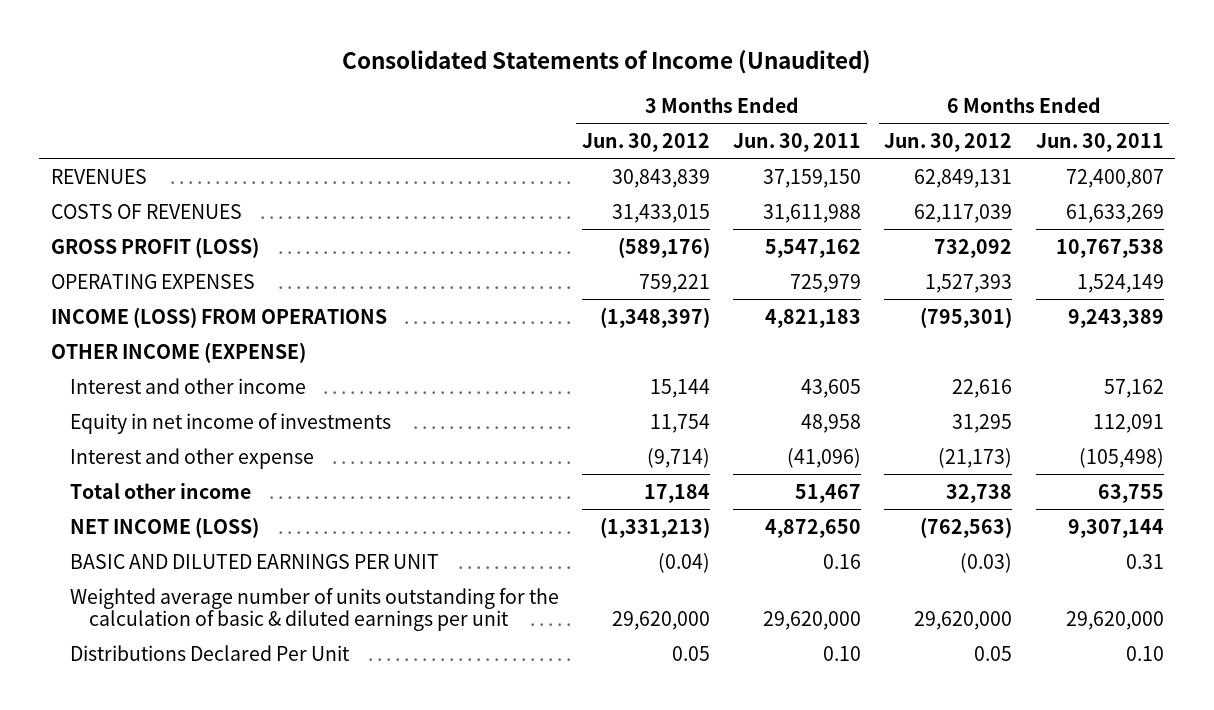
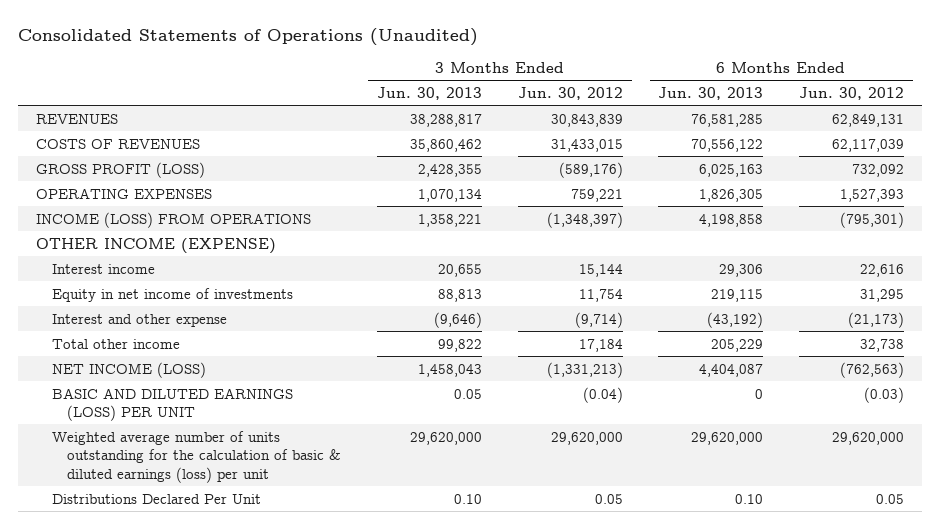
[342,50,872,75] Consolidated Statements of Income (Unaudited) -> [17,27,478,46] Consolidated Statements of Operations (Unaudited)
[733,133,862,153] Jun. 30, 2011 -> none
[1035,133,1164,153] Jun. 30, 2011 -> none
none -> [377,86,483,100] Jun. 30, 2013
none -> [658,86,764,100] Jun. 30, 2013
[70,377,307,394] Interest and other income -> [51,263,155,274] Interest income
[70,553,440,569] BASIC AND DILUTED EARNINGS PER UNIT -> [51,387,293,422] BASIC AND DILUTED EARNINGS (LOSS) PER UNIT
[70,587,560,632] Weighted average number of units outstanding for the calculation of basic & diluted earnings per unit -> [51,430,342,483] Weighted average number of units outstanding for the calculation of basic & diluted earnings (loss) per unit

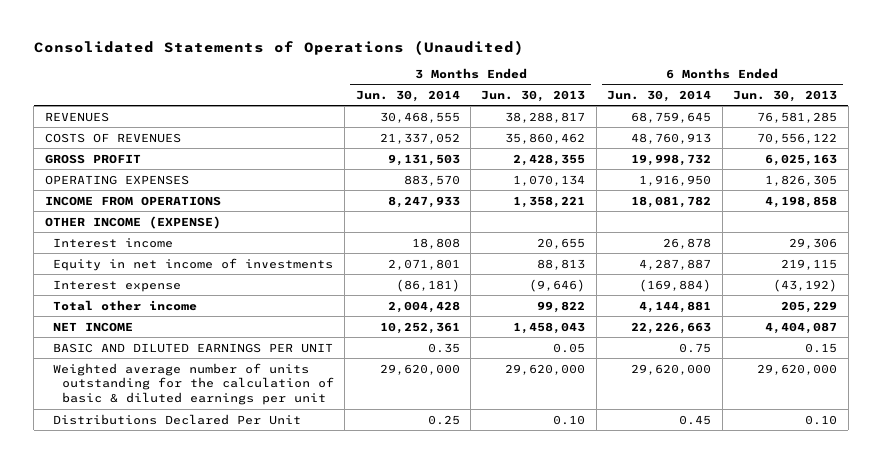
[517,86,623,100] Jun. 30, 2012 -> none
[799,86,905,100] Jun. 30, 2012 -> none
none -> [355,90,460,103] Jun. 30, 2014
none -> [607,90,712,103] Jun. 30, 2014
[35,161,205,178] GROSS PROFIT (LOSS) -> [44,153,141,164] GROSS PROFIT
[35,211,311,228] INCOME (LOSS) FROM OPERATIONS -> [44,195,221,206] INCOME FROM OPERATIONS
[51,313,227,327] Interest and other expense -> [53,279,182,292] Interest expense
[51,361,206,378] NET INCOME (LOSS) -> [53,321,134,332] NET INCOME
[51,387,293,422] BASIC AND DILUTED EARNINGS (LOSS) PER UNIT -> [53,342,334,353] BASIC AND DILUTED EARNINGS PER UNIT
[755,388,764,399] 0 -> [805,342,838,353] 0.15
[51,430,342,483] Weighted average number of units outstanding for the calculation of basic & diluted earnings (loss) per unit -> [53,362,334,406] Weighted average number of units outstanding for the calculation of basic & diluted earnings per unit

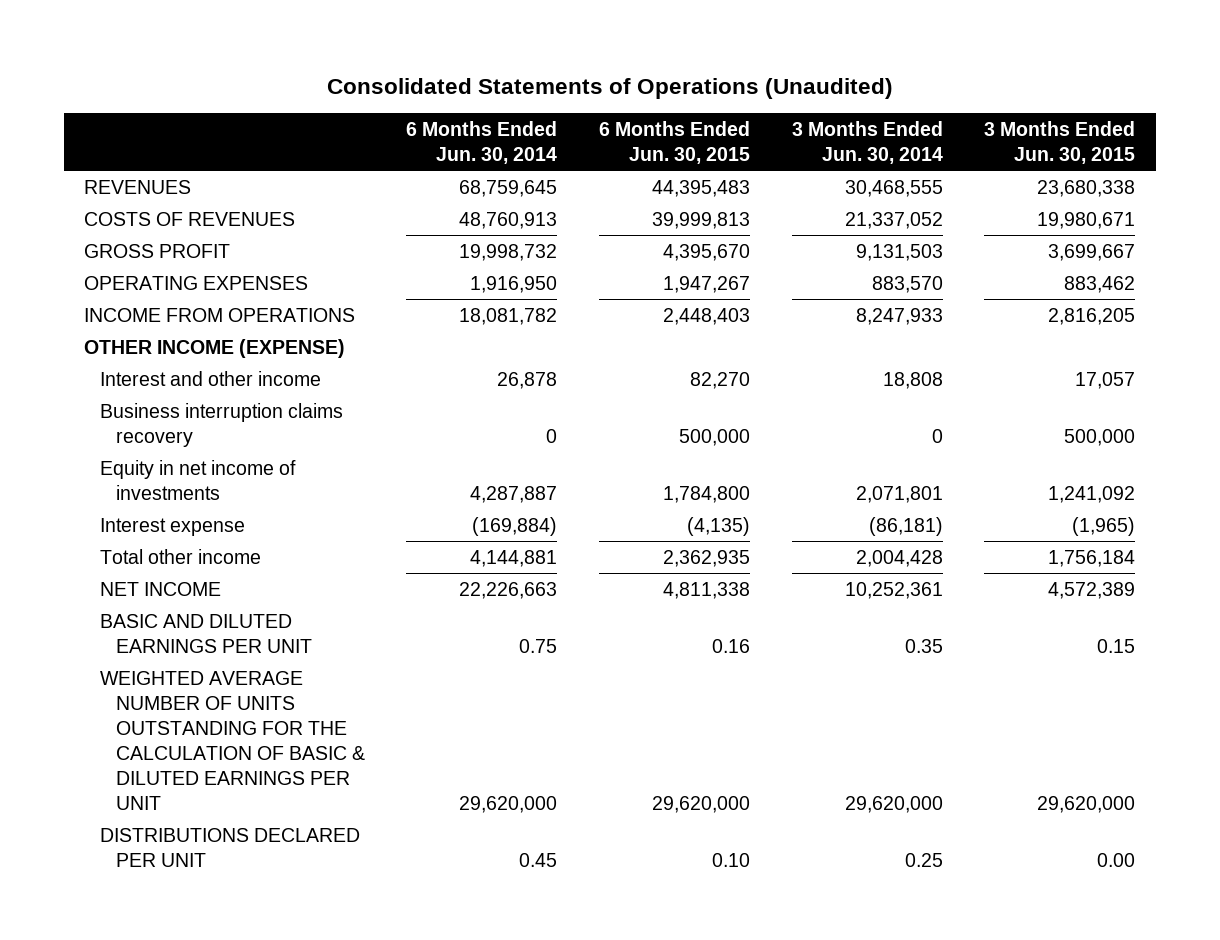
[481,90,586,103] Jun. 30, 2013 -> none
[733,90,838,103] Jun. 30, 2013 -> none
none -> [599,120,751,164] 6 Months Ended Jun. 30, 2015
none -> [984,120,1136,164] 3 Months Ended Jun. 30, 2015
[53,237,174,248] Interest income -> [100,370,322,386] Interest and other income
none -> [100,402,344,447] Business interruption claims recovery
[53,362,334,406] Weighted average number of units outstanding for the calculation of basic & diluted earnings per unit -> [100,670,365,811] WEIGHTED AVERAGE NUMBER OF UNITS OUTSTANDING FOR THE CALCULATION OF BASIC & DILUTED EARNINGS PER UNIT
[53,413,302,425] Distributions Declared Per Unit -> [100,827,361,867] DISTRIBUTIONS DECLARED PER UNIT

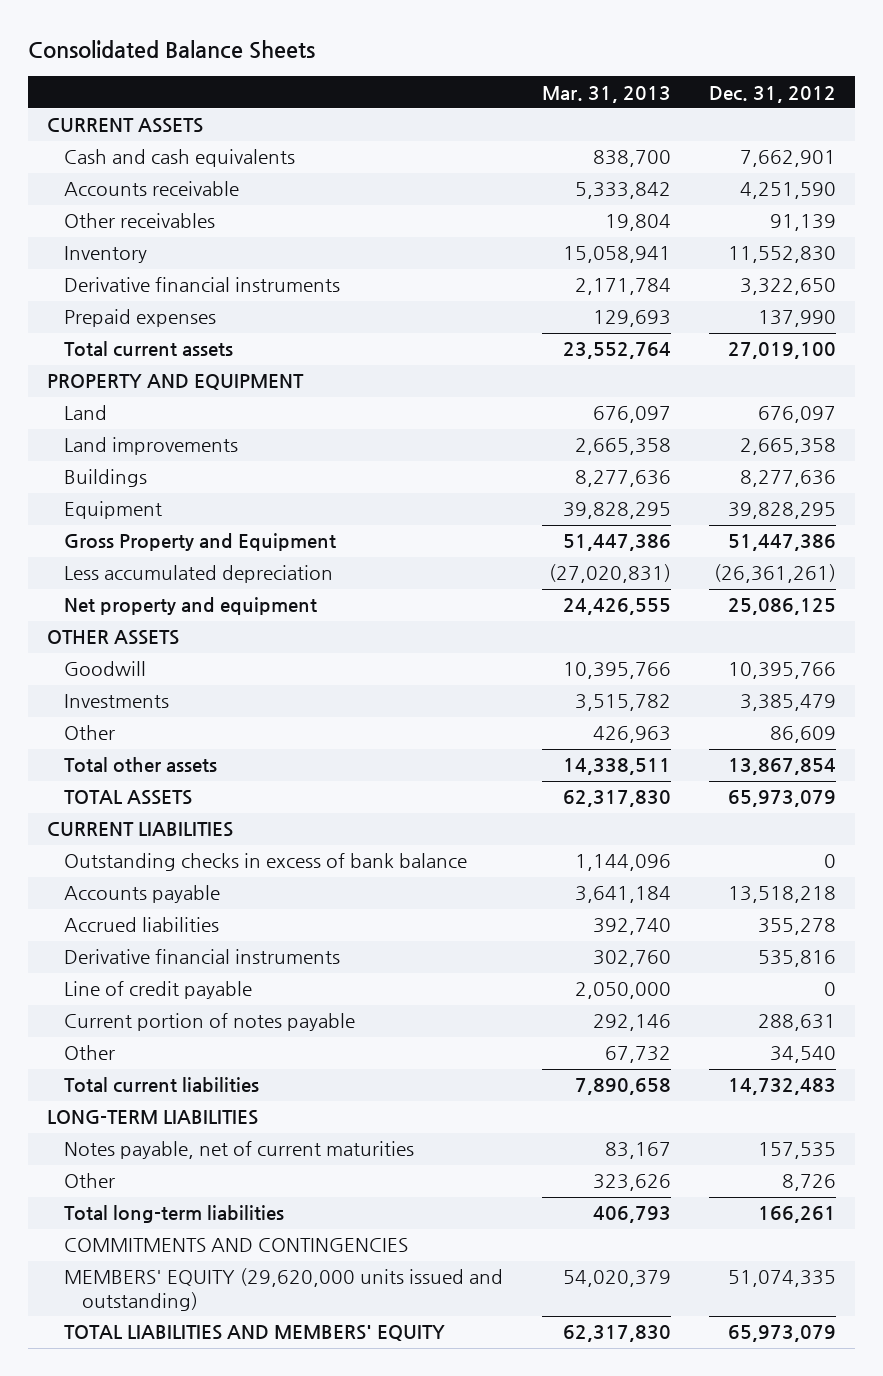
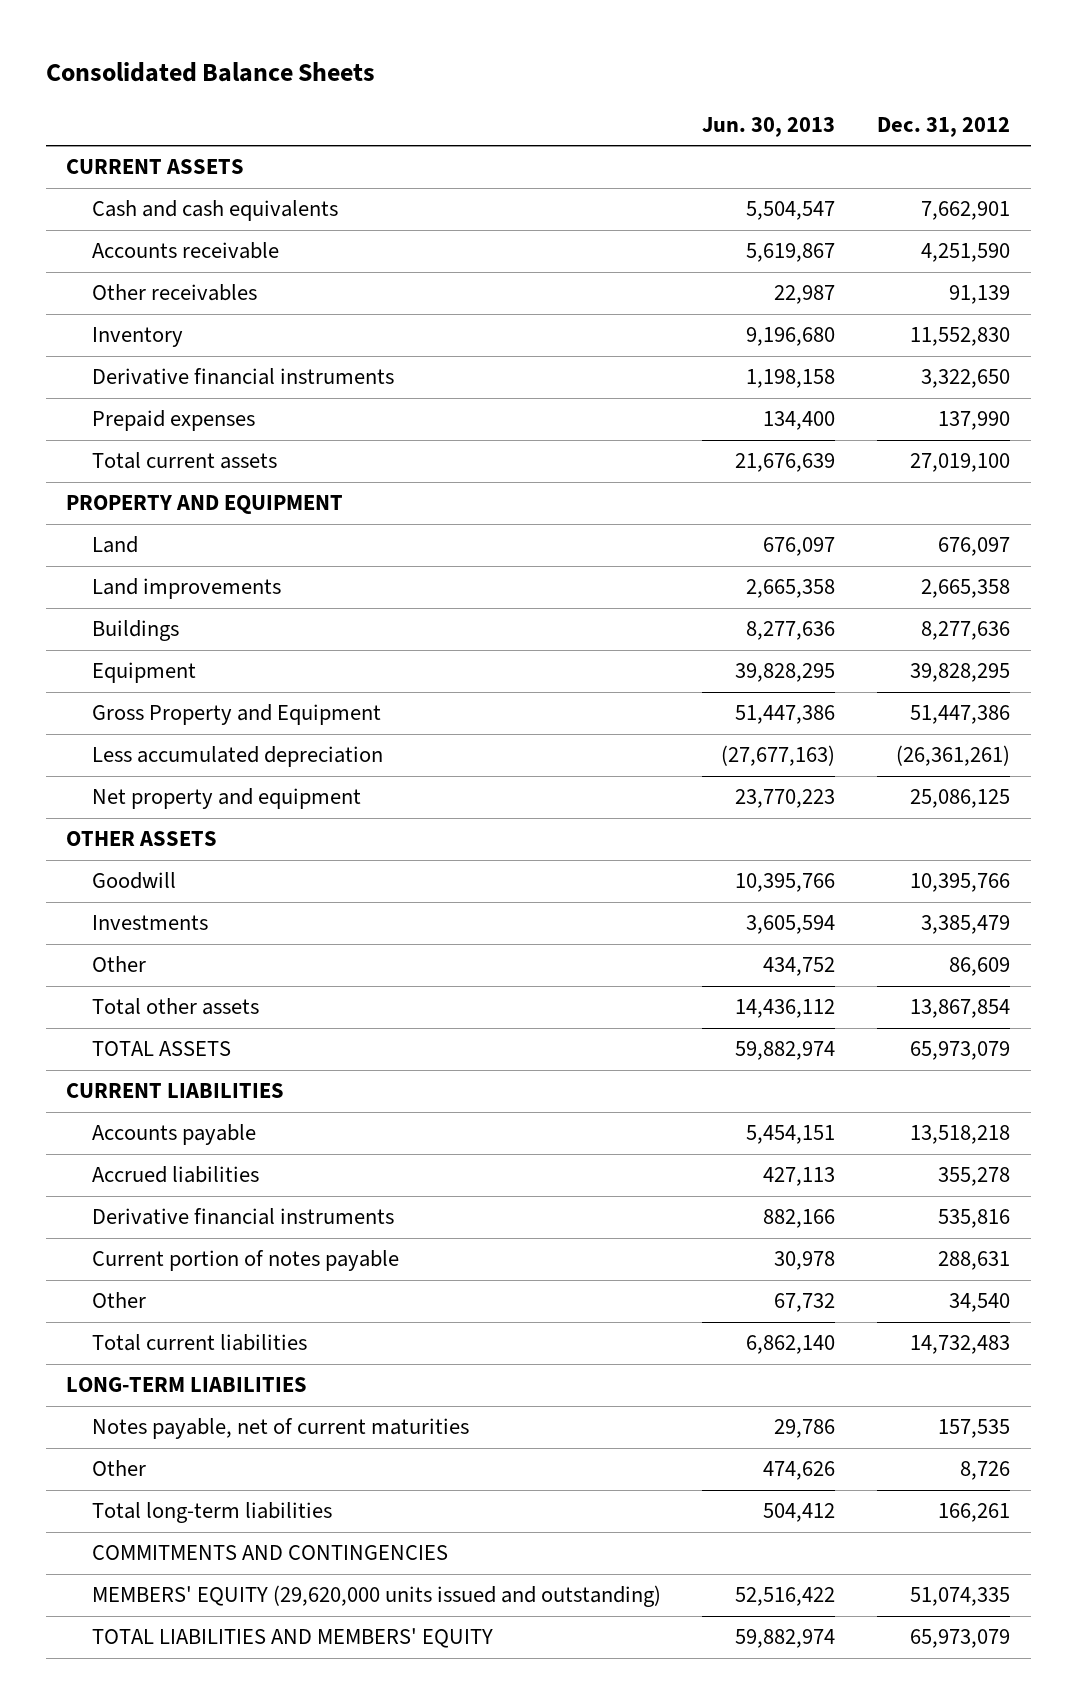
[541,85,671,103] Mar. 31, 2013 -> none
none -> [702,116,836,137] Jun. 30, 2013
[64,853,468,872] Outstanding checks in excess of bank balance -> none
[64,981,253,1000] Line of credit payable -> none

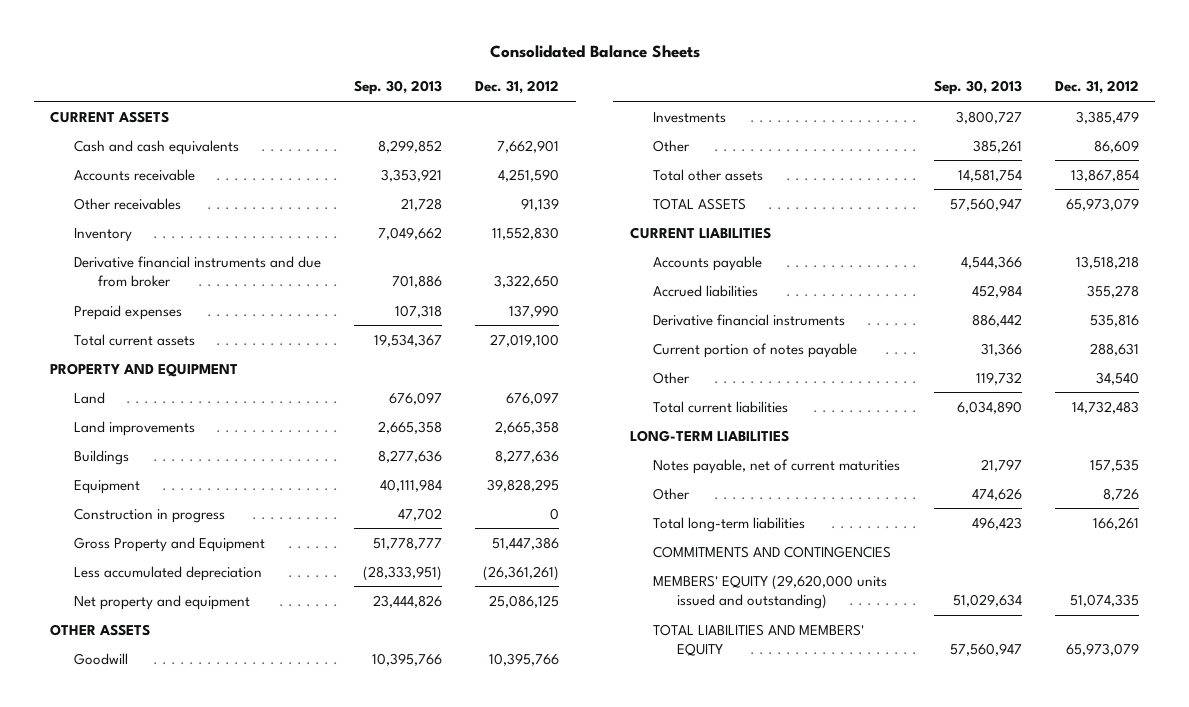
[702,116,836,137] Jun. 30, 2013 -> none
none -> [354,80,443,96] Sep. 30, 2013
[91,368,394,386] Derivative financial instruments -> [73,255,321,287] Derivative financial instruments and due from broker
none -> [73,507,225,523] Construction in progress

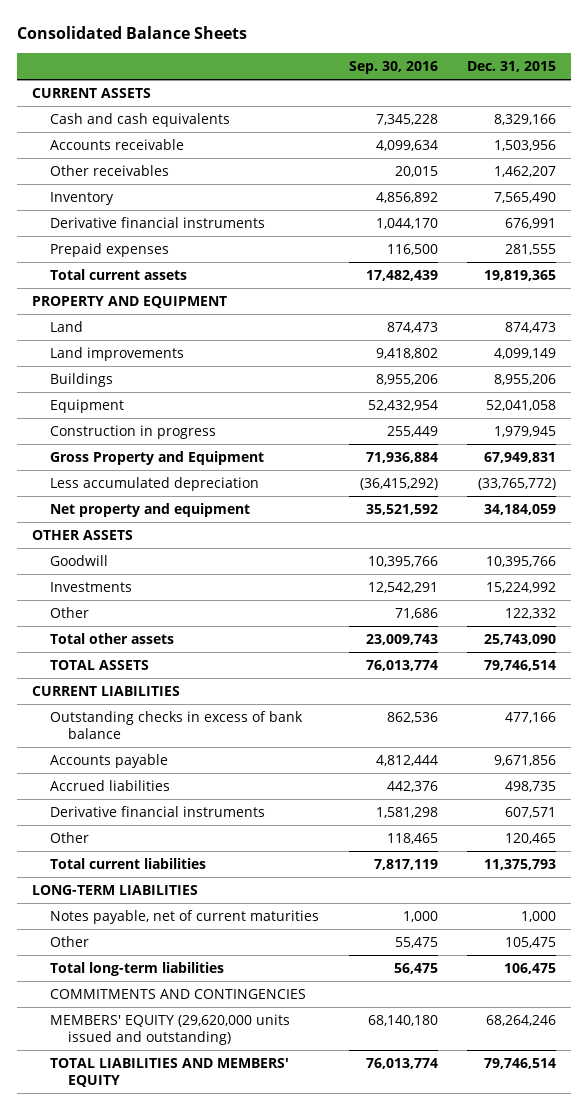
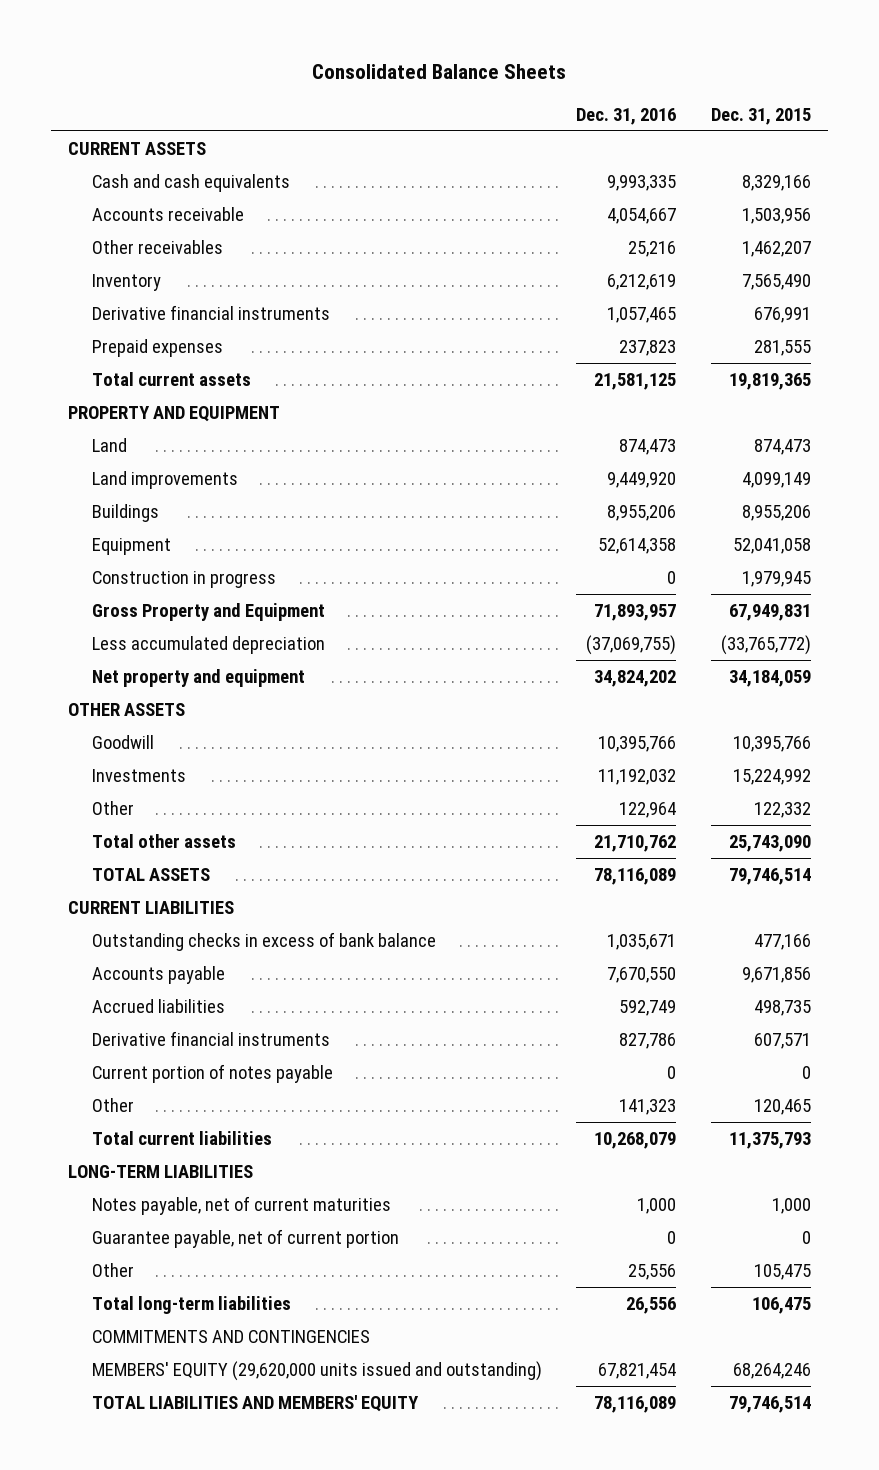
[348,60,438,74] Sep. 30, 2016 -> none
none -> [576,107,677,125] Dec. 31, 2016
none -> [91,1063,333,1083] Current portion of notes payable
none -> [91,1228,399,1248] Guarantee payable, net of current portion

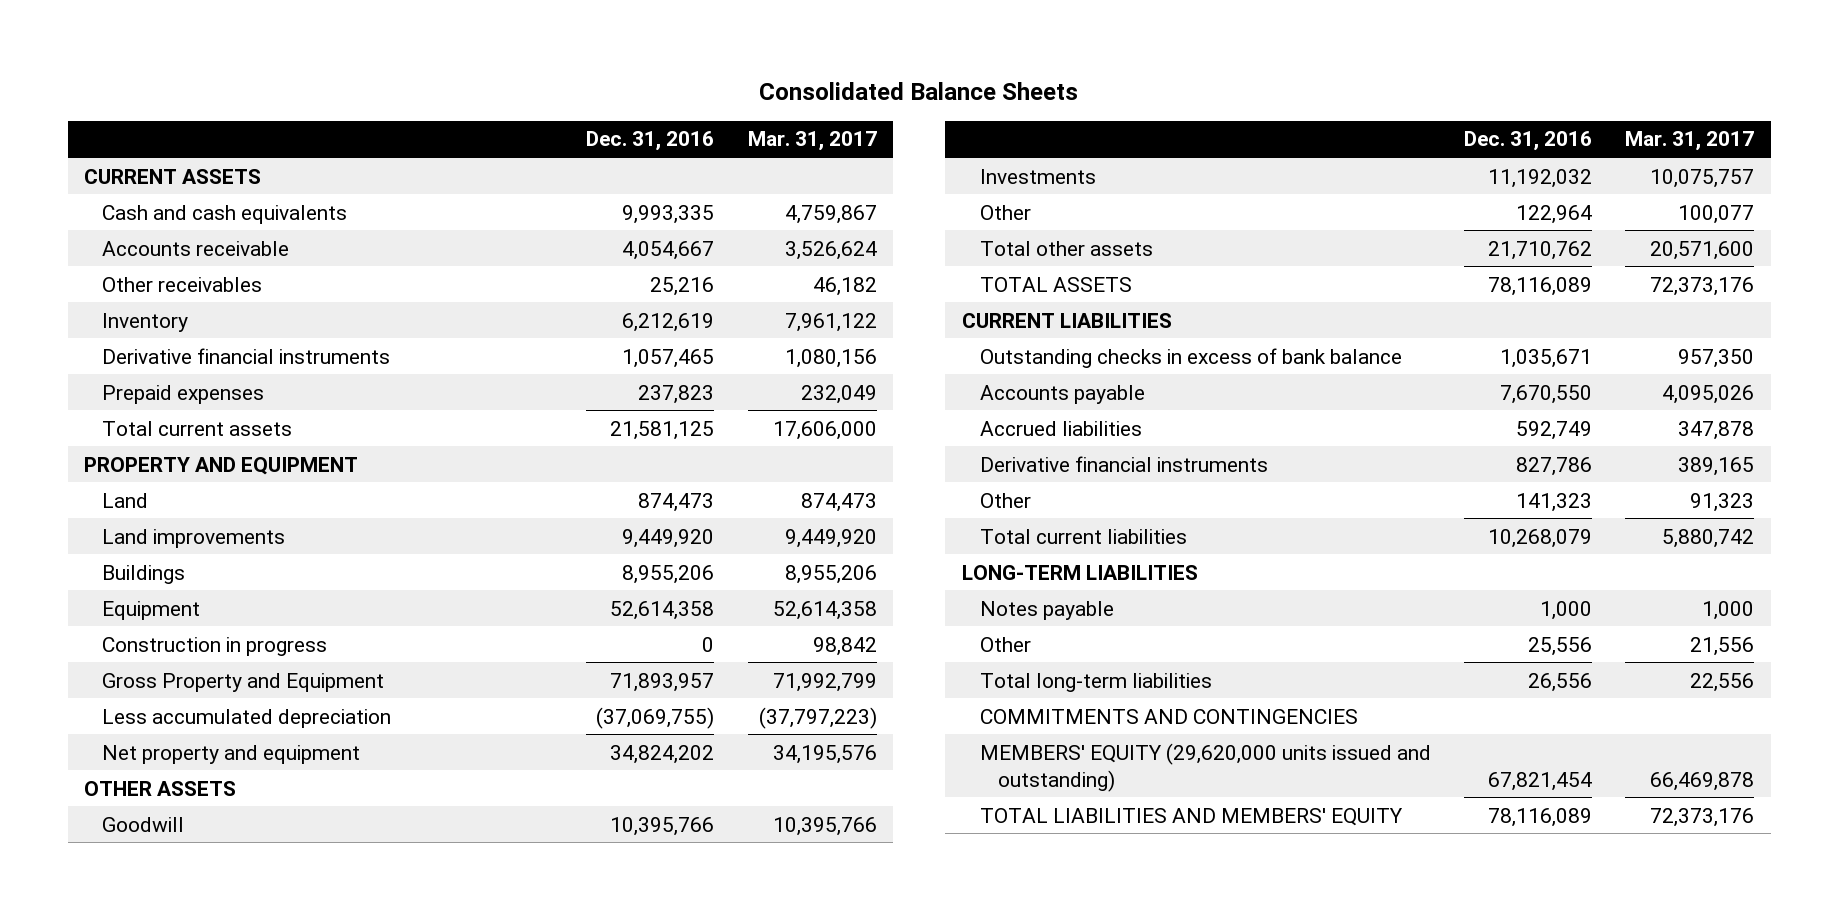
[710,107,811,125] Dec. 31, 2015 -> none
none -> [747,131,877,152] Mar. 31, 2017
[91,1063,333,1083] Current portion of notes payable -> none
[91,1228,399,1248] Guarantee payable, net of current portion -> none
[91,1195,391,1215] Notes payable, net of current maturities -> [979,600,1114,620] Notes payable

